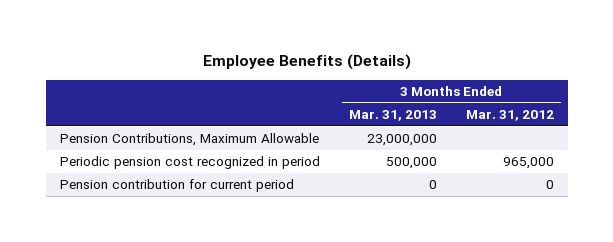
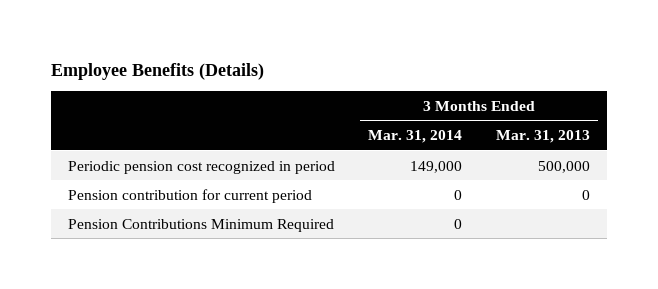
[465,109,554,121] Mar. 31, 2012 -> none
none -> [368,130,463,144] Mar. 31, 2014
[59,133,319,147] Pension Contributions, Maximum Allowable -> none
none -> [67,218,334,232] Pension Contributions Minimum Required

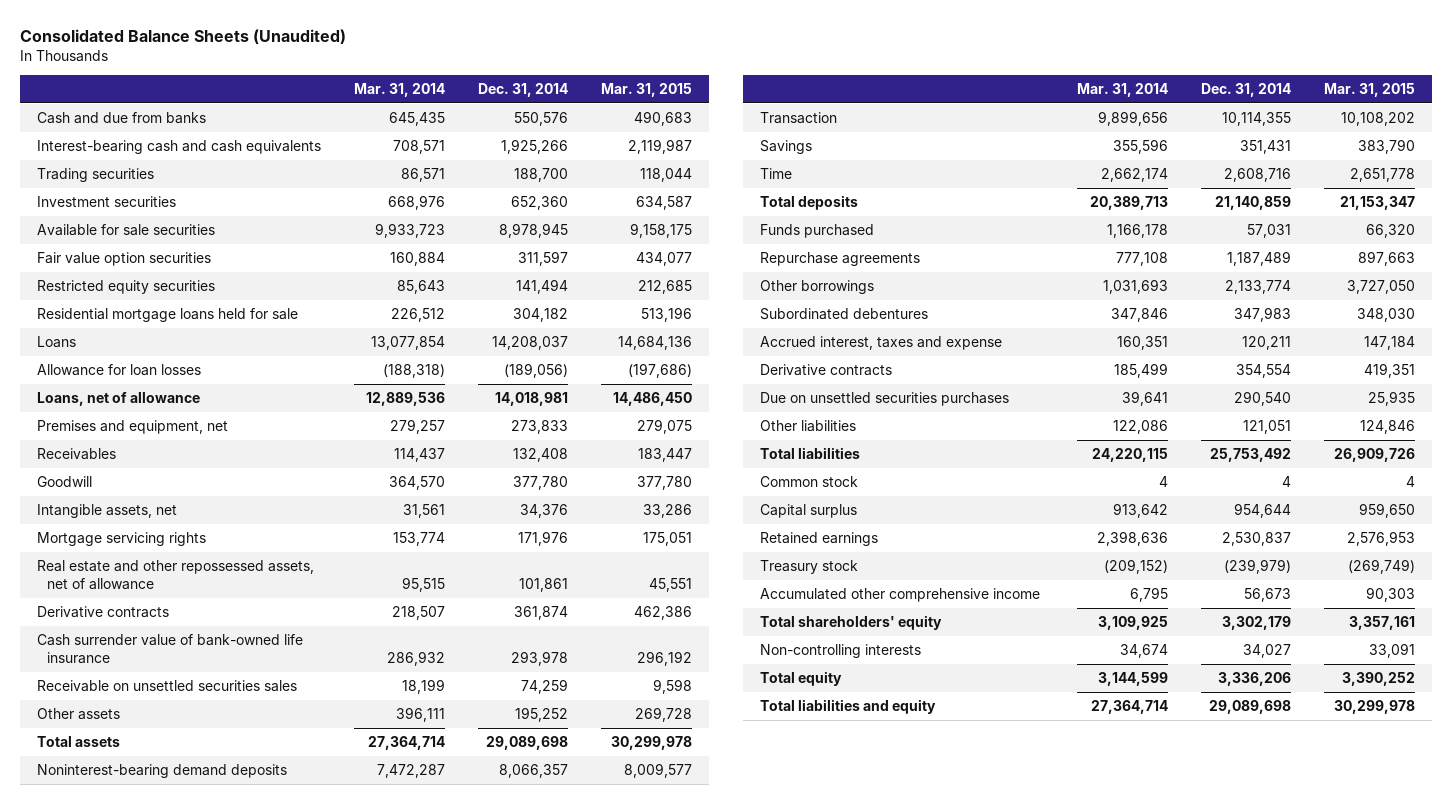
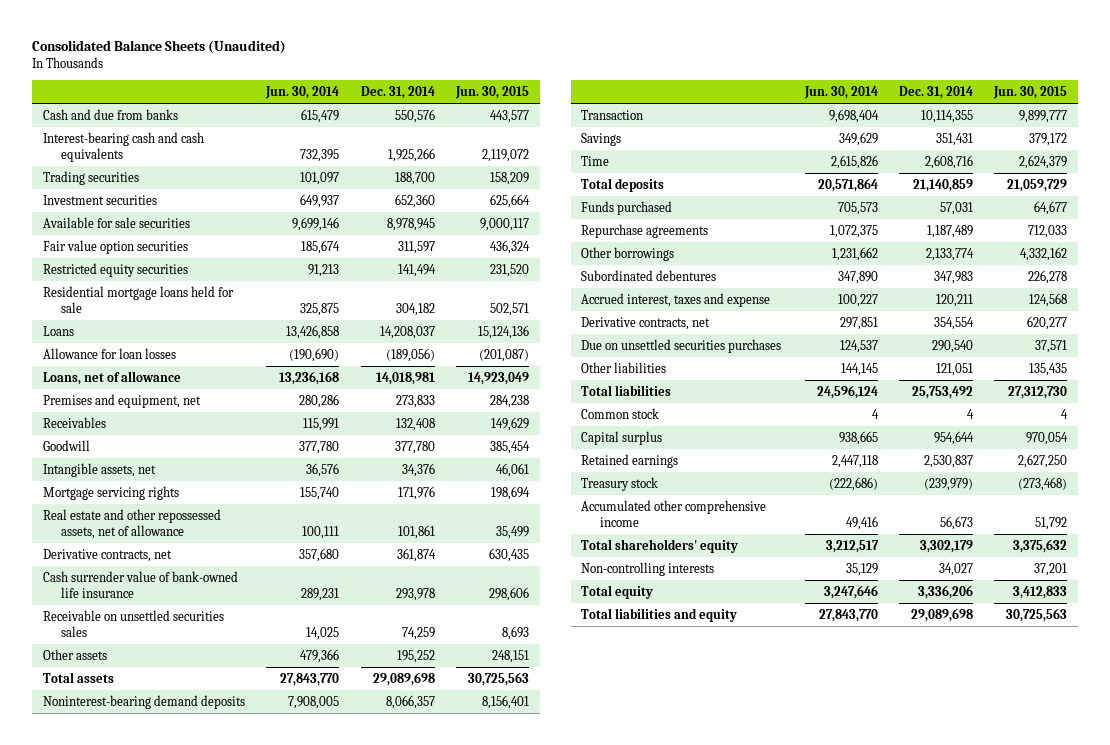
[353,82,445,97] Mar. 31, 2014 -> none
[601,82,693,97] Mar. 31, 2015 -> none
none -> [265,86,340,100] Jun. 30, 2014
none -> [454,86,529,100] Jun. 30, 2015
[36,606,169,619] Derivative contracts -> [42,548,172,562] Derivative contracts, net
[759,364,892,377] Derivative contracts -> [581,316,711,330] Derivative contracts, net

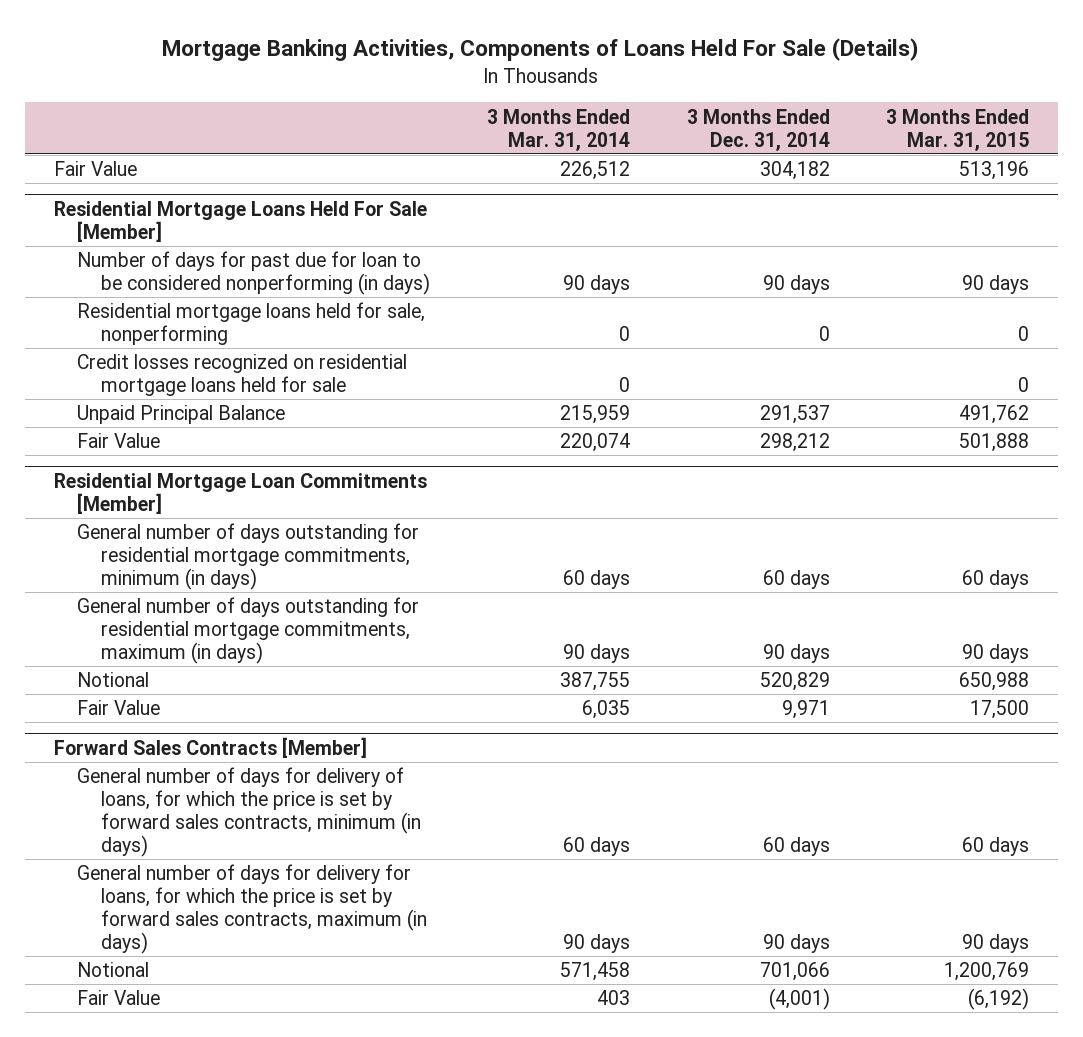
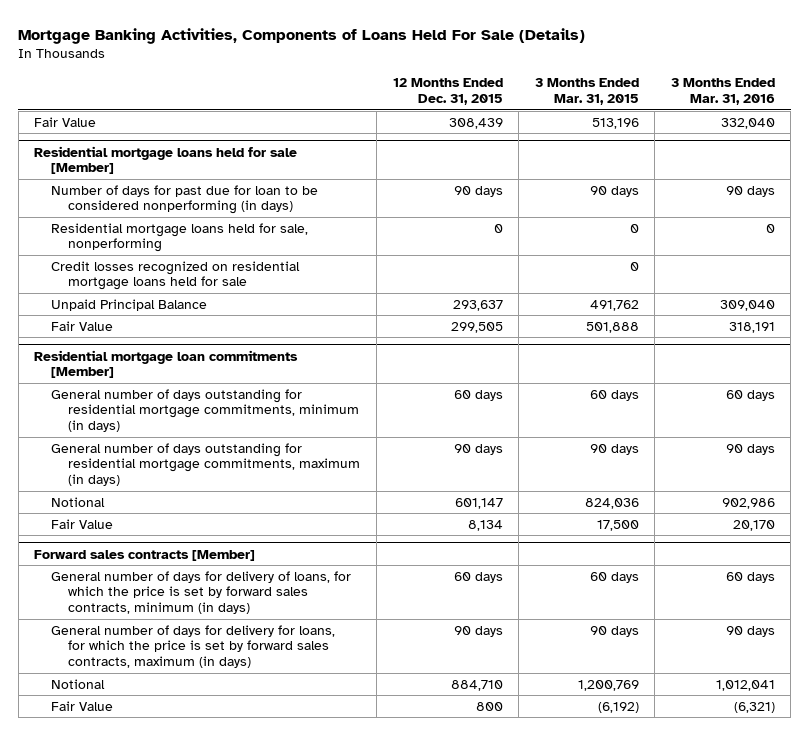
[486,108,630,151] 3 Months Ended Mar. 31, 2014 -> none
[686,108,830,151] 3 Months Ended Dec. 31, 2014 -> none
none -> [392,78,503,106] 12 Months Ended Dec. 31, 2015
none -> [670,78,775,106] 3 Months Ended Mar. 31, 2016
[53,200,427,242] Residential Mortgage Loans Held For Sale [Member] -> [34,145,298,175] Residential mortgage loans held for sale [Member]
[53,472,427,514] Residential Mortgage Loan Commitments [Member] -> [34,349,299,379] Residential mortgage loan commitments [Member]
[959,672,1030,692] 650,988 -> [584,497,639,509] 824,036
[53,736,367,758] Forward Sales Contracts [Member] -> [34,549,256,561] Forward sales contracts [Member]

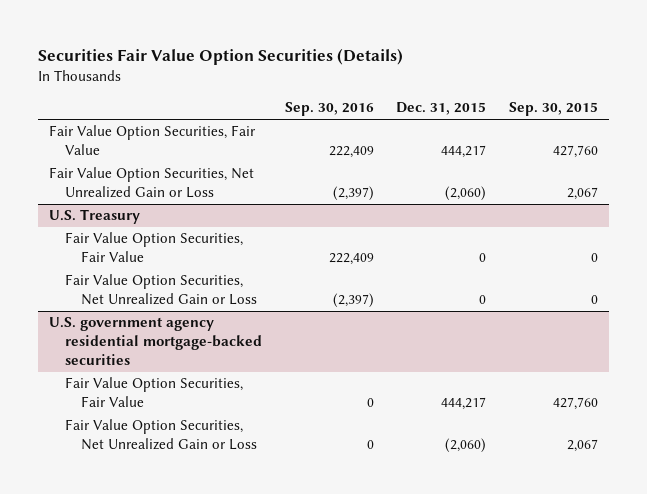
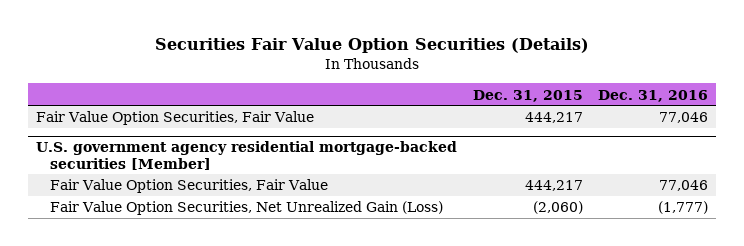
[284,102,374,117] Sep. 30, 2016 -> none
[508,102,598,117] Sep. 30, 2015 -> none
none -> [598,89,709,102] Dec. 31, 2016
[49,167,255,199] Fair Value Option Securities, Net Unrealized Gain or Loss -> none
[49,209,141,225] U.S. Treasury -> none
[65,232,244,263] Fair Value Option Securities, Fair Value -> none
[65,274,257,306] Fair Value Option Securities, Net Unrealized Gain or Loss -> none
[49,317,263,365] U.S. government agency residential mortgage-backed securities -> [36,141,458,170] U.S. government agency residential mortgage-backed securities [Member]
[65,419,257,451] Fair Value Option Securities, Net Unrealized Gain or Loss -> [49,201,443,216] Fair Value Option Securities, Net Unrealized Gain (Loss)

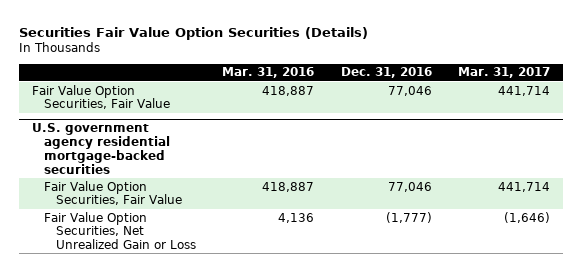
[472,89,583,102] Dec. 31, 2015 -> none
none -> [222,67,315,79] Mar. 31, 2016
none -> [458,67,551,79] Mar. 31, 2017
[36,141,458,170] U.S. government agency residential mortgage-backed securities [Member] -> [32,123,171,174] U.S. government agency residential mortgage-backed securities
[49,201,443,216] Fair Value Option Securities, Net Unrealized Gain (Loss) -> [44,211,197,250] Fair Value Option Securities, Net Unrealized Gain or Loss

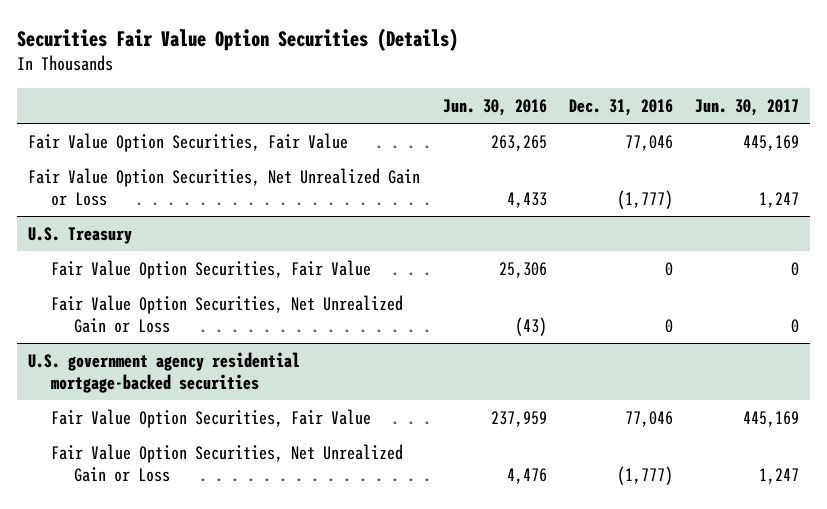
[222,67,315,79] Mar. 31, 2016 -> none
[458,67,551,79] Mar. 31, 2017 -> none
none -> [442,99,547,117] Jun. 30, 2016
none -> [694,99,799,117] Jun. 30, 2017
none -> [28,167,421,206] Fair Value Option Securities, Net Unrealized Gain or Loss
none -> [28,226,133,244] U.S. Treasury
none -> [51,259,372,279] Fair Value Option Securities, Fair Value
none -> [51,294,404,333] Fair Value Option Securities, Net Unrealized Gain or Loss

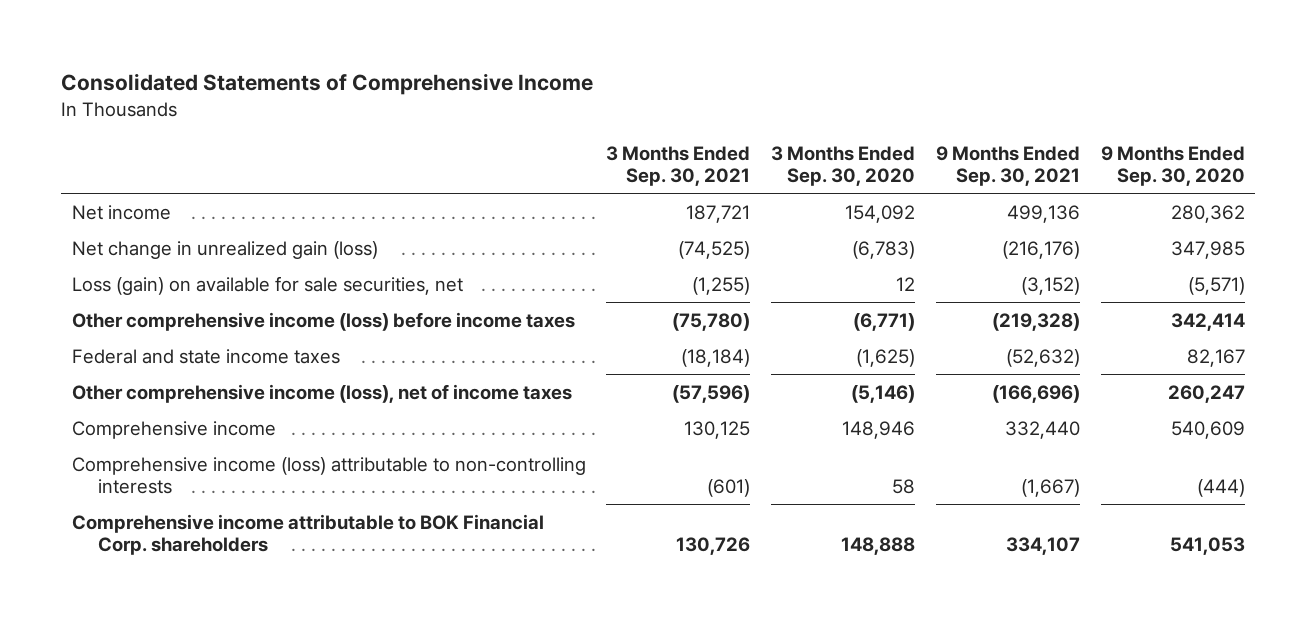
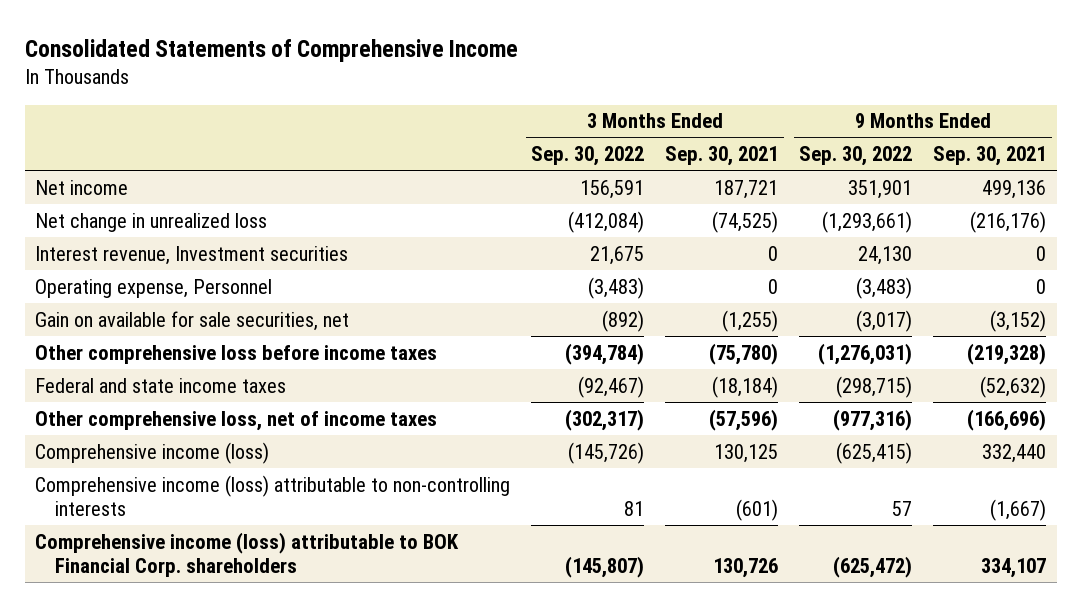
[771,145,916,186] 3 Months Ended Sep. 30, 2020 -> none
[1100,145,1245,186] 9 Months Ended Sep. 30, 2020 -> none
none -> [531,146,645,167] Sep. 30, 2022
none -> [799,146,913,167] Sep. 30, 2022
[71,240,378,259] Net change in unrealized gain (loss) -> [35,212,268,232] Net change in unrealized loss
none -> [35,245,349,265] Interest revenue, Investment securities
none -> [35,278,273,298] Operating expense, Personnel
[71,275,463,295] Loss (gain) on available for sale securities, net -> [35,310,350,331] Gain on available for sale securities, net
[71,311,575,331] Other comprehensive income (loss) before income taxes -> [35,344,438,364] Other comprehensive loss before income taxes
[71,383,572,403] Other comprehensive income (loss), net of income taxes -> [35,410,438,431] Other comprehensive loss, net of income taxes
[71,420,276,439] Comprehensive income -> [35,441,270,464] Comprehensive income (loss)
[71,513,544,555] Comprehensive income attributable to BOK Financial Corp. shareholders -> [35,531,460,577] Comprehensive income (loss) attributable to BOK Financial Corp. shareholders

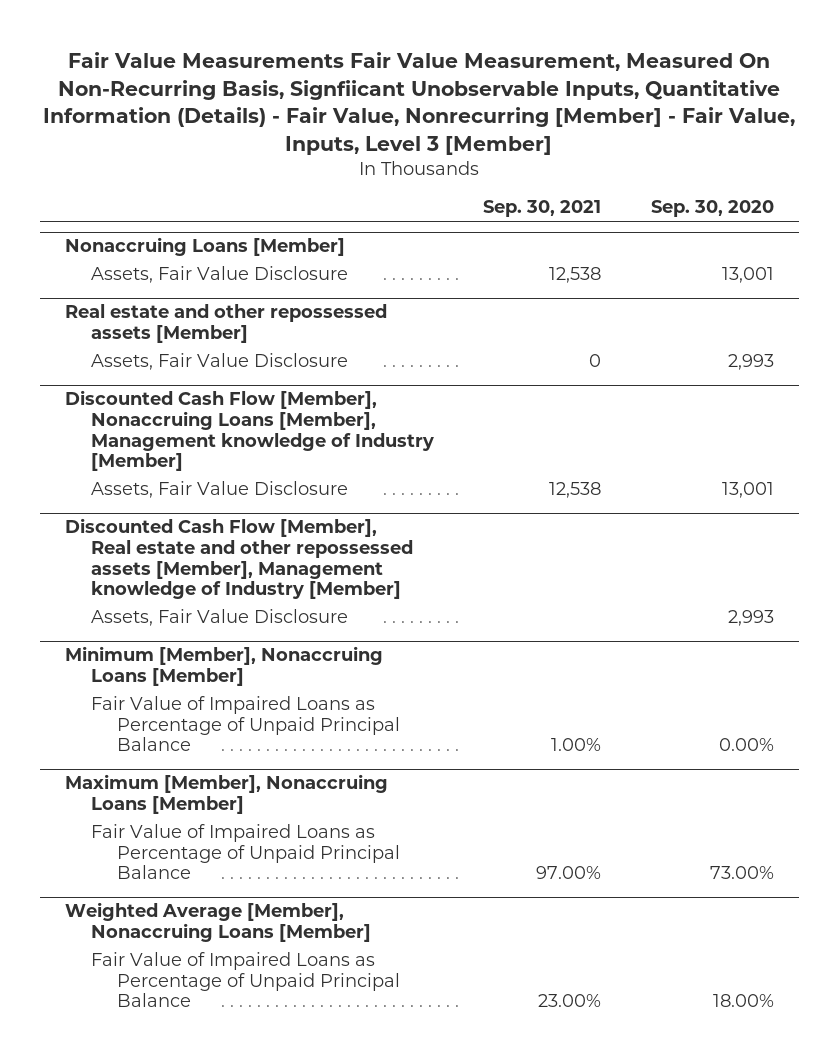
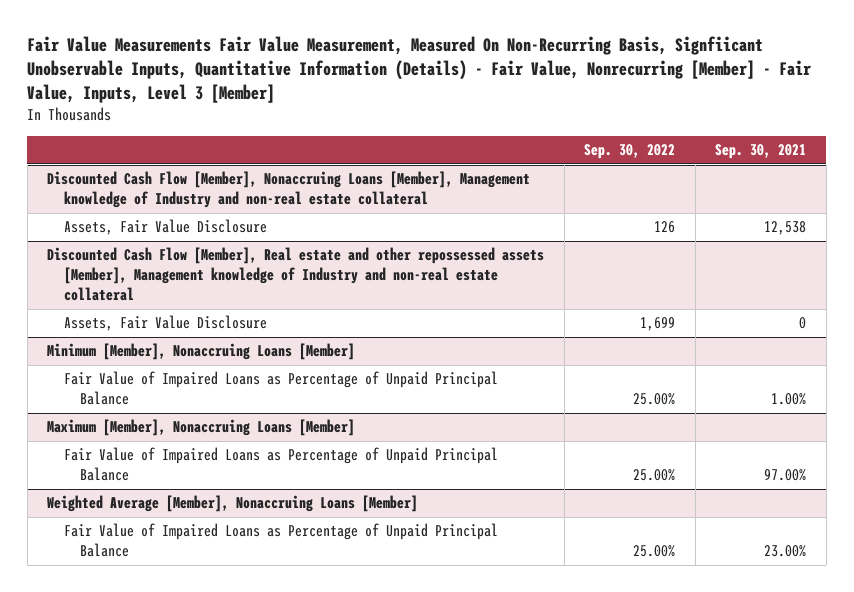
[650,200,774,218] Sep. 30, 2020 -> none
none -> [584,144,676,160] Sep. 30, 2022
[64,237,345,257] Nonaccruing Loans [Member] -> none
none -> [47,171,531,209] Discounted Cash Flow [Member], Nonaccruing Loans [Member], Management knowledge of Industry and non-real estate collateral
[64,304,387,344] Real estate and other repossessed assets [Member] -> none
none -> [47,247,545,302] Discounted Cash Flow [Member], Real estate and other repossessed assets [Member], Management knowledge of Industry and non-real estate collateral
[64,390,434,472] Discounted Cash Flow [Member], Nonaccruing Loans [Member], Management knowledge of Industry [Member] -> none
[90,481,348,499] Assets, Fair Value Disclosure -> none
[64,518,413,600] Discounted Cash Flow [Member], Real estate and other repossessed assets [Member], Management knowledge of Industry [Member] -> none
[90,609,348,627] Assets, Fair Value Disclosure -> none

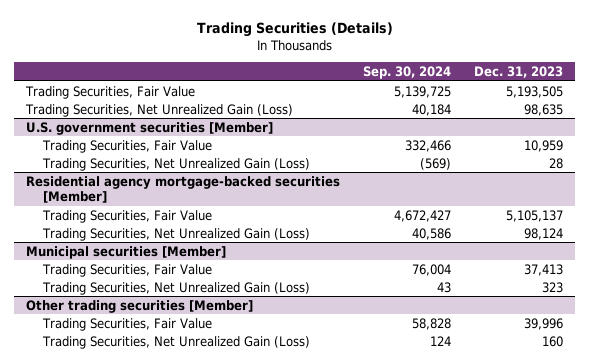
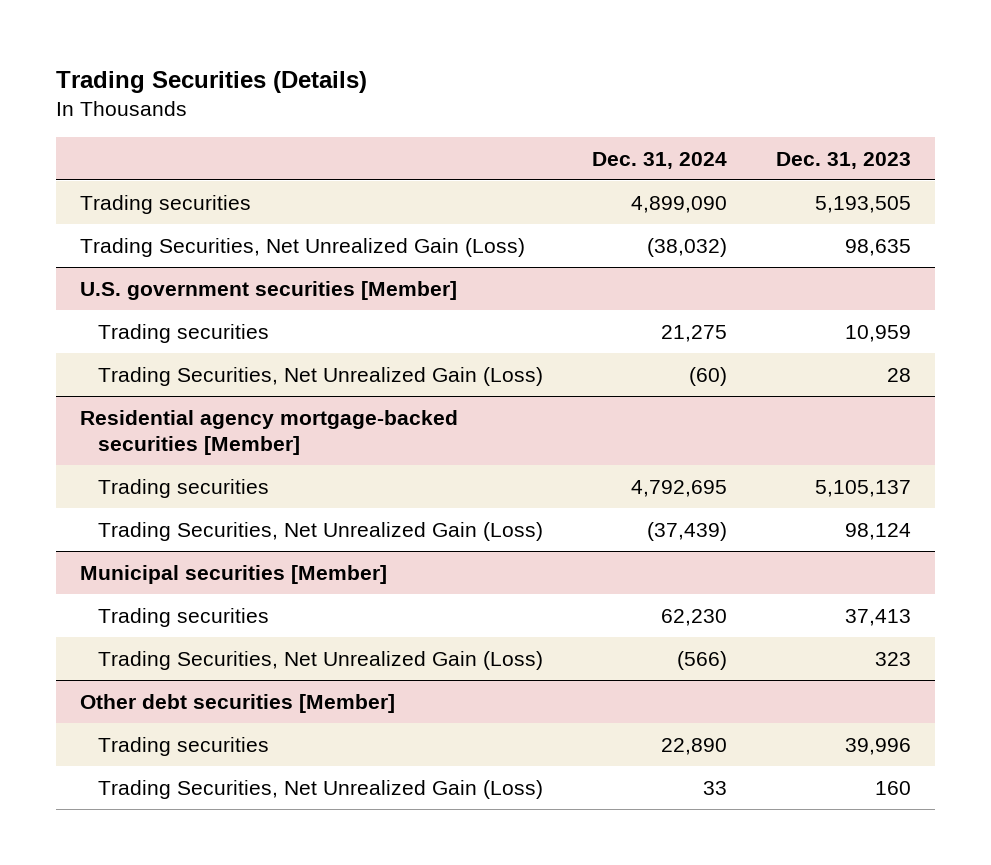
[363,66,452,80] Sep. 30, 2024 -> none
none -> [592,151,728,169] Dec. 31, 2024
[24,85,195,99] Trading Securities, Fair Value -> [80,194,252,214] Trading securities
[42,139,213,153] Trading Securities, Fair Value -> [98,323,270,343] Trading securities
[42,209,213,223] Trading Securities, Fair Value -> [98,478,270,498] Trading securities
[42,263,213,277] Trading Securities, Fair Value -> [98,607,270,627] Trading securities
[25,299,253,313] Other trading securities [Member] -> [80,693,396,713] Other debt securities [Member]
[42,317,213,331] Trading Securities, Fair Value -> [98,736,270,756] Trading securities

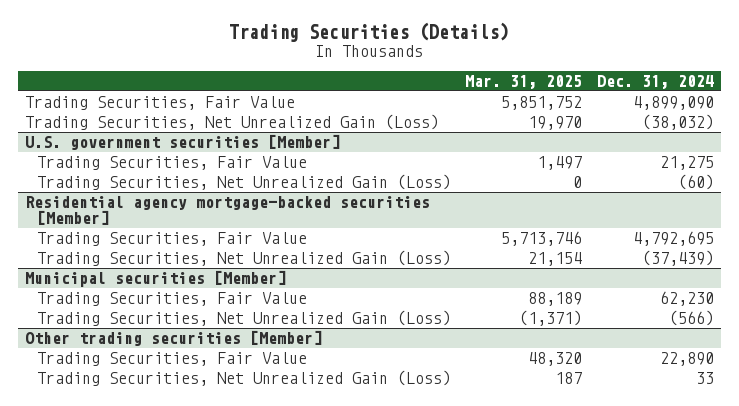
[776,151,912,169] Dec. 31, 2023 -> none
none -> [465,75,583,90] Mar. 31, 2025
[80,194,252,214] Trading securities -> [25,96,296,111] Trading Securities, Fair Value
[98,323,270,343] Trading securities -> [37,156,308,171] Trading Securities, Fair Value
[98,478,270,498] Trading securities -> [37,232,308,247] Trading Securities, Fair Value
[98,607,270,627] Trading securities -> [37,292,308,307] Trading Securities, Fair Value
[80,693,396,713] Other debt securities [Member] -> [25,330,323,347] Other trading securities [Member]
[98,736,270,756] Trading securities -> [37,352,308,367] Trading Securities, Fair Value

